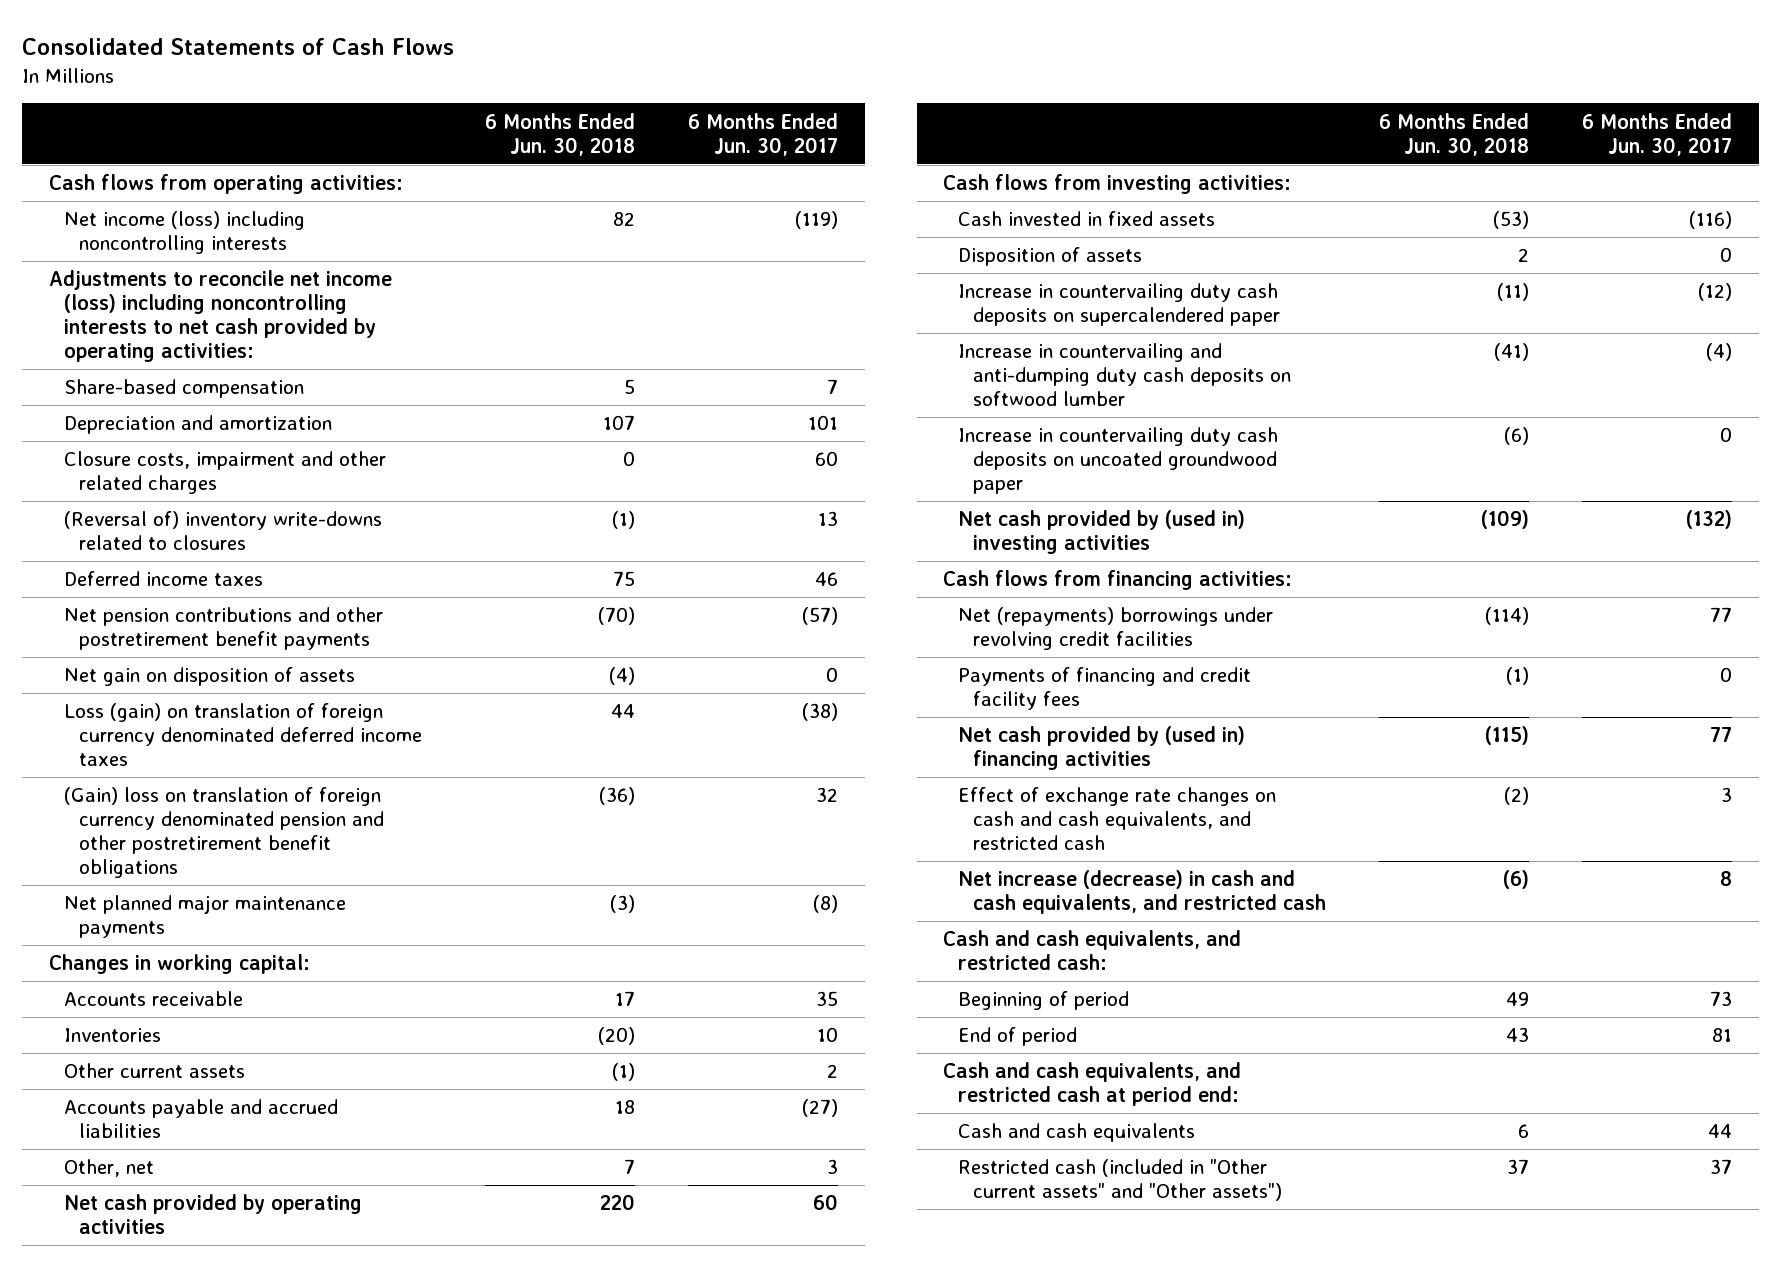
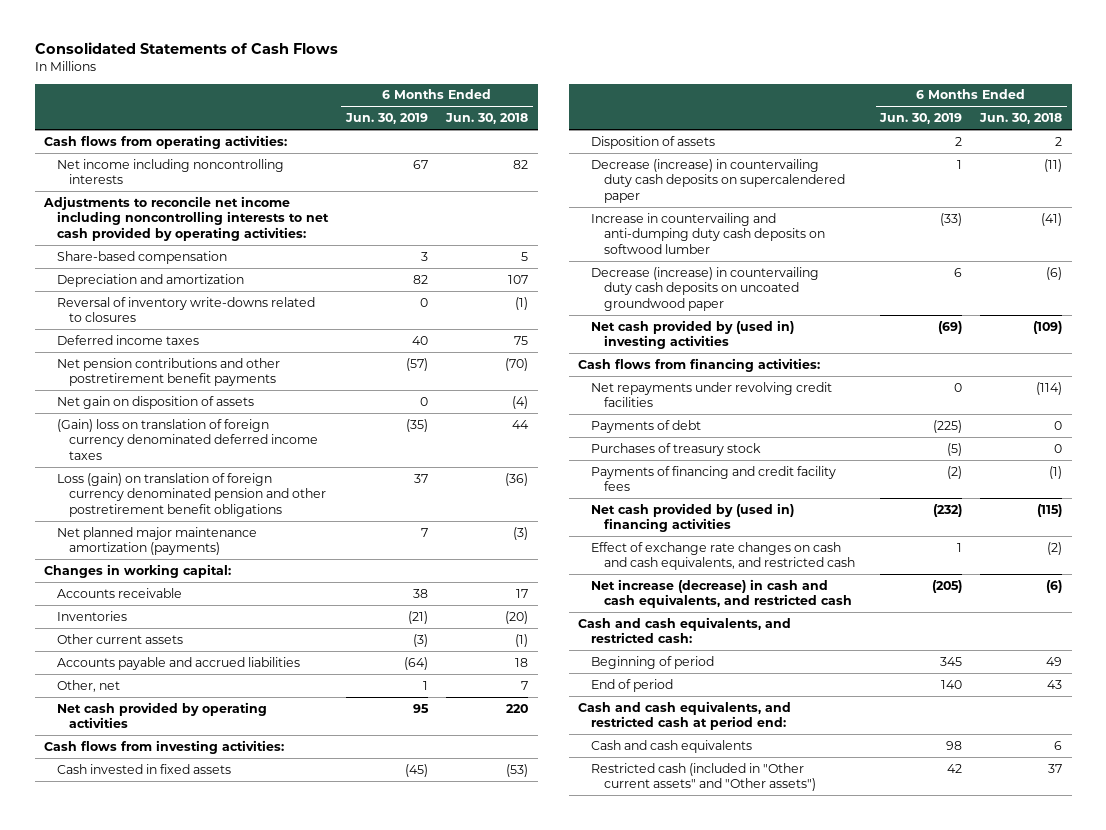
[688,112,839,156] 6 Months Ended Jun. 30, 2017 -> none
none -> [345,113,429,125] Jun. 30, 2019
[63,211,305,255] Net income (loss) including noncontrolling interests -> [56,158,284,185] Net income including noncontrolling interests
[48,270,392,363] Adjustments to reconcile net income (loss) including noncontrolling interests to net cash provided by operating activities: -> [42,195,329,242] Adjustments to reconcile net income including noncontrolling interests to net cash provided by operating activities:
[63,451,386,495] Closure costs, impairment and other related charges -> none
[63,511,382,551] (Reversal of) inventory write-downs related to closures -> [56,296,315,323] Reversal of inventory write-downs related to closures
[63,703,422,767] Loss (gain) on translation of foreign currency denominated deferred income taxes -> [56,418,319,461] (Gain) loss on translation of foreign currency denominated deferred income taxes
[63,787,384,879] (Gain) loss on translation of foreign currency denominated pension and other postretirement benefit obligations -> [56,472,327,518] Loss (gain) on translation of foreign currency denominated pension and other postretirement benefit obligations
[63,895,346,939] Net planned major maintenance payments -> [56,526,257,556] Net planned major maintenance amortization (payments)
[957,283,1280,327] Increase in countervailing duty cash deposits on supercalendered paper -> [590,158,845,204] Decrease (increase) in countervailing duty cash deposits on supercalendered paper
[957,427,1278,495] Increase in countervailing duty cash deposits on uncoated groundwood paper -> [590,266,819,312] Decrease (increase) in countervailing duty cash deposits on uncoated groundwood paper
[957,607,1273,651] Net (repayments) borrowings under revolving credit facilities -> [590,381,832,408] Net repayments under revolving credit facilities
none -> [590,419,701,433] Payments of debt
none -> [590,442,761,456] Purchases of treasury stock

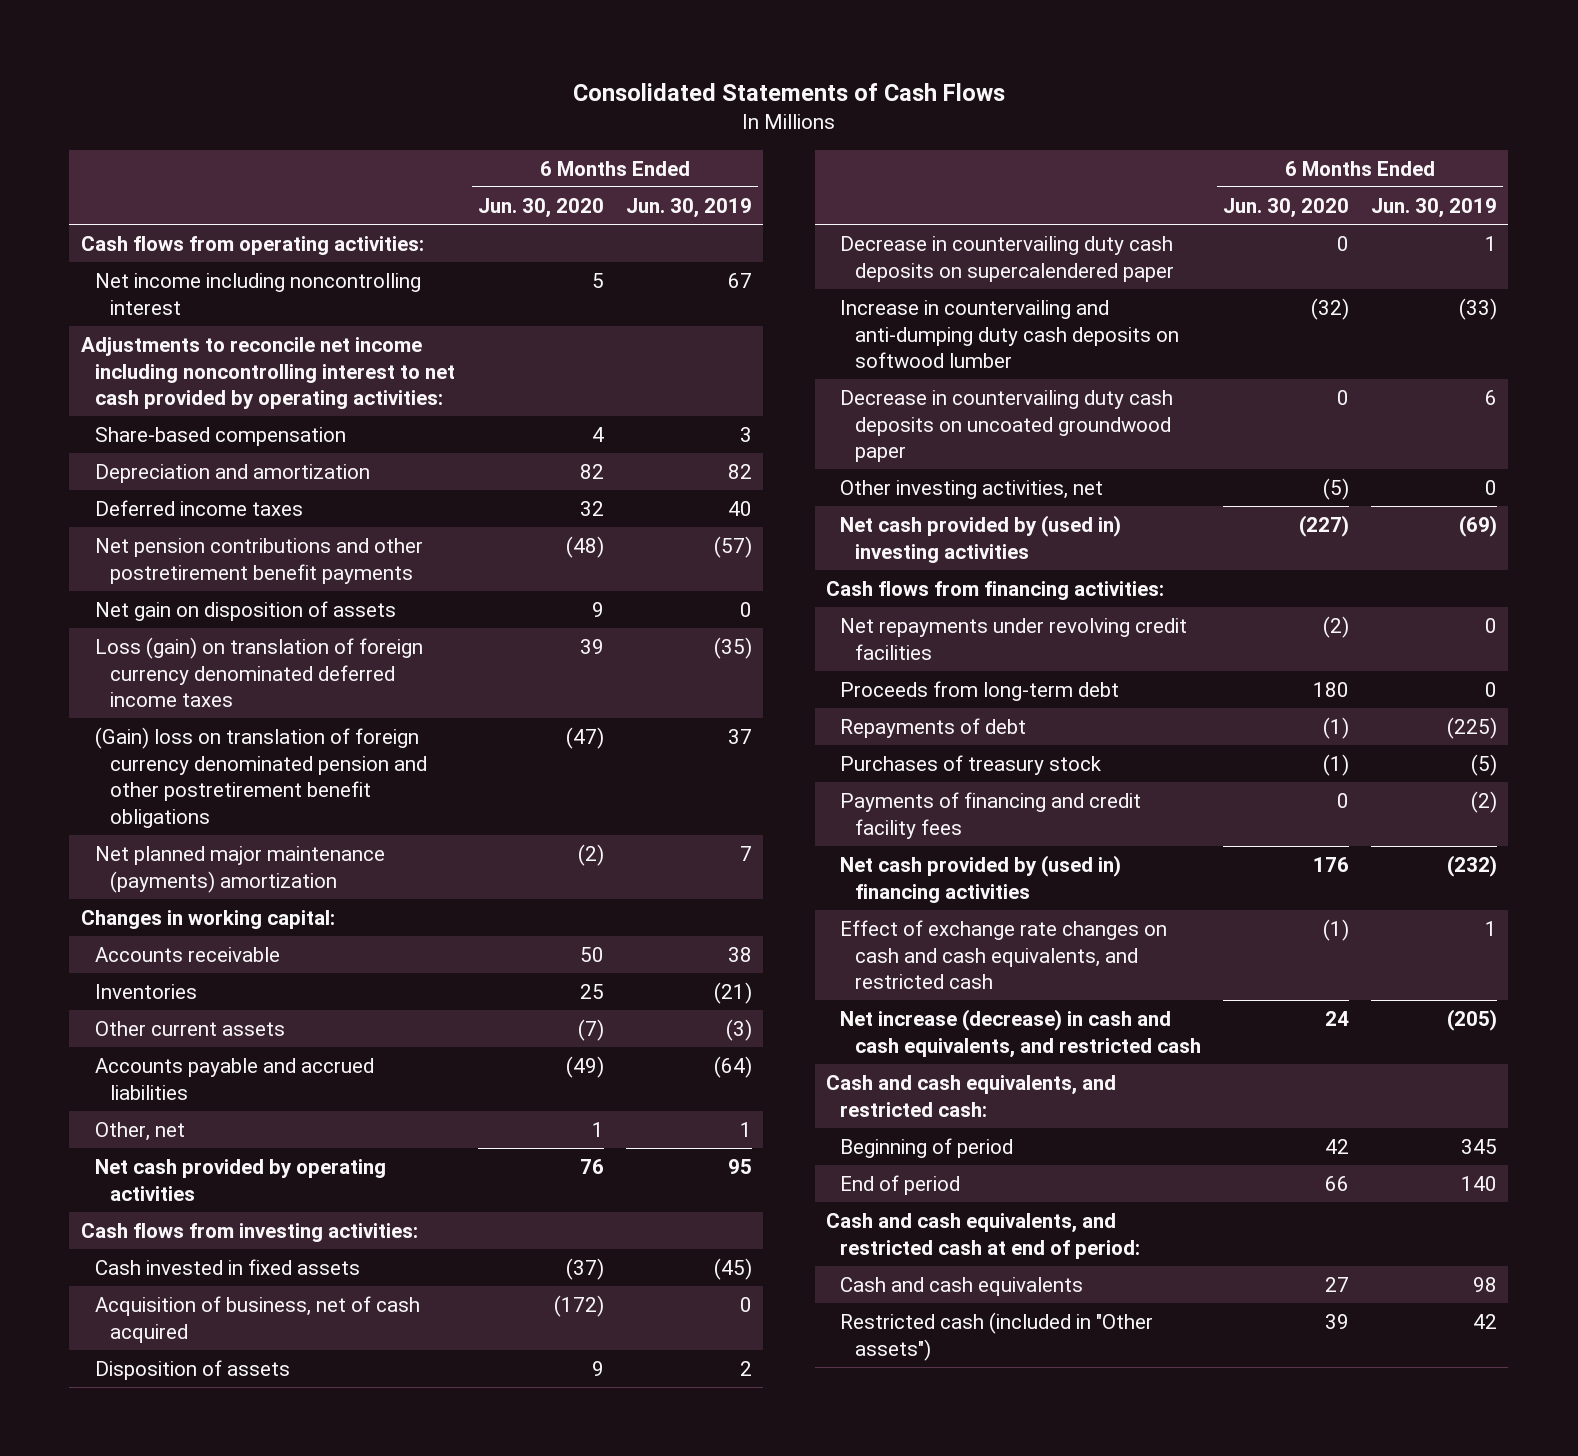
[445,113,529,125] Jun. 30, 2018 -> none
none -> [477,197,604,218] Jun. 30, 2020
[56,158,284,185] Net income including noncontrolling interests -> [95,272,422,315] Net income including noncontrolling interest
[42,195,329,242] Adjustments to reconcile net income including noncontrolling interests to net cash provided by operating activities: -> [80,336,456,410] Adjustments to reconcile net income including noncontrolling interest to net cash provided by operating activities:
[56,296,315,323] Reversal of inventory write-downs related to closures -> none
[56,418,319,461] (Gain) loss on translation of foreign currency denominated deferred income taxes -> [95,636,424,708] Loss (gain) on translation of foreign currency denominated deferred income taxes
[56,472,327,518] Loss (gain) on translation of foreign currency denominated pension and other postretirement benefit obligations -> [95,726,427,828] (Gain) loss on translation of foreign currency denominated pension and other postretirement benefit obligations
[56,526,257,556] Net planned major maintenance amortization (payments) -> [95,845,386,893] Net planned major maintenance (payments) amortization
none -> [95,1295,421,1343] Acquisition of business, net of cash acquired
[590,158,845,204] Decrease (increase) in countervailing duty cash deposits on supercalendered paper -> [840,235,1174,282] Decrease in countervailing duty cash deposits on supercalendered paper
[590,266,819,312] Decrease (increase) in countervailing duty cash deposits on uncoated groundwood paper -> [840,389,1174,463] Decrease in countervailing duty cash deposits on uncoated groundwood paper
none -> [840,479,1104,499] Other investing activities, net
none -> [840,680,1120,701] Proceeds from long-term debt
[590,419,701,433] Payments of debt -> [840,717,1027,738] Repayments of debt
[578,700,792,731] Cash and cash equivalents, and restricted cash at period end: -> [825,1212,1141,1259] Cash and cash equivalents, and restricted cash at end of period:
[590,762,816,792] Restricted cash (included in "Other current assets" and "Other assets") -> [840,1311,1154,1361] Restricted cash (included in "Other assets")

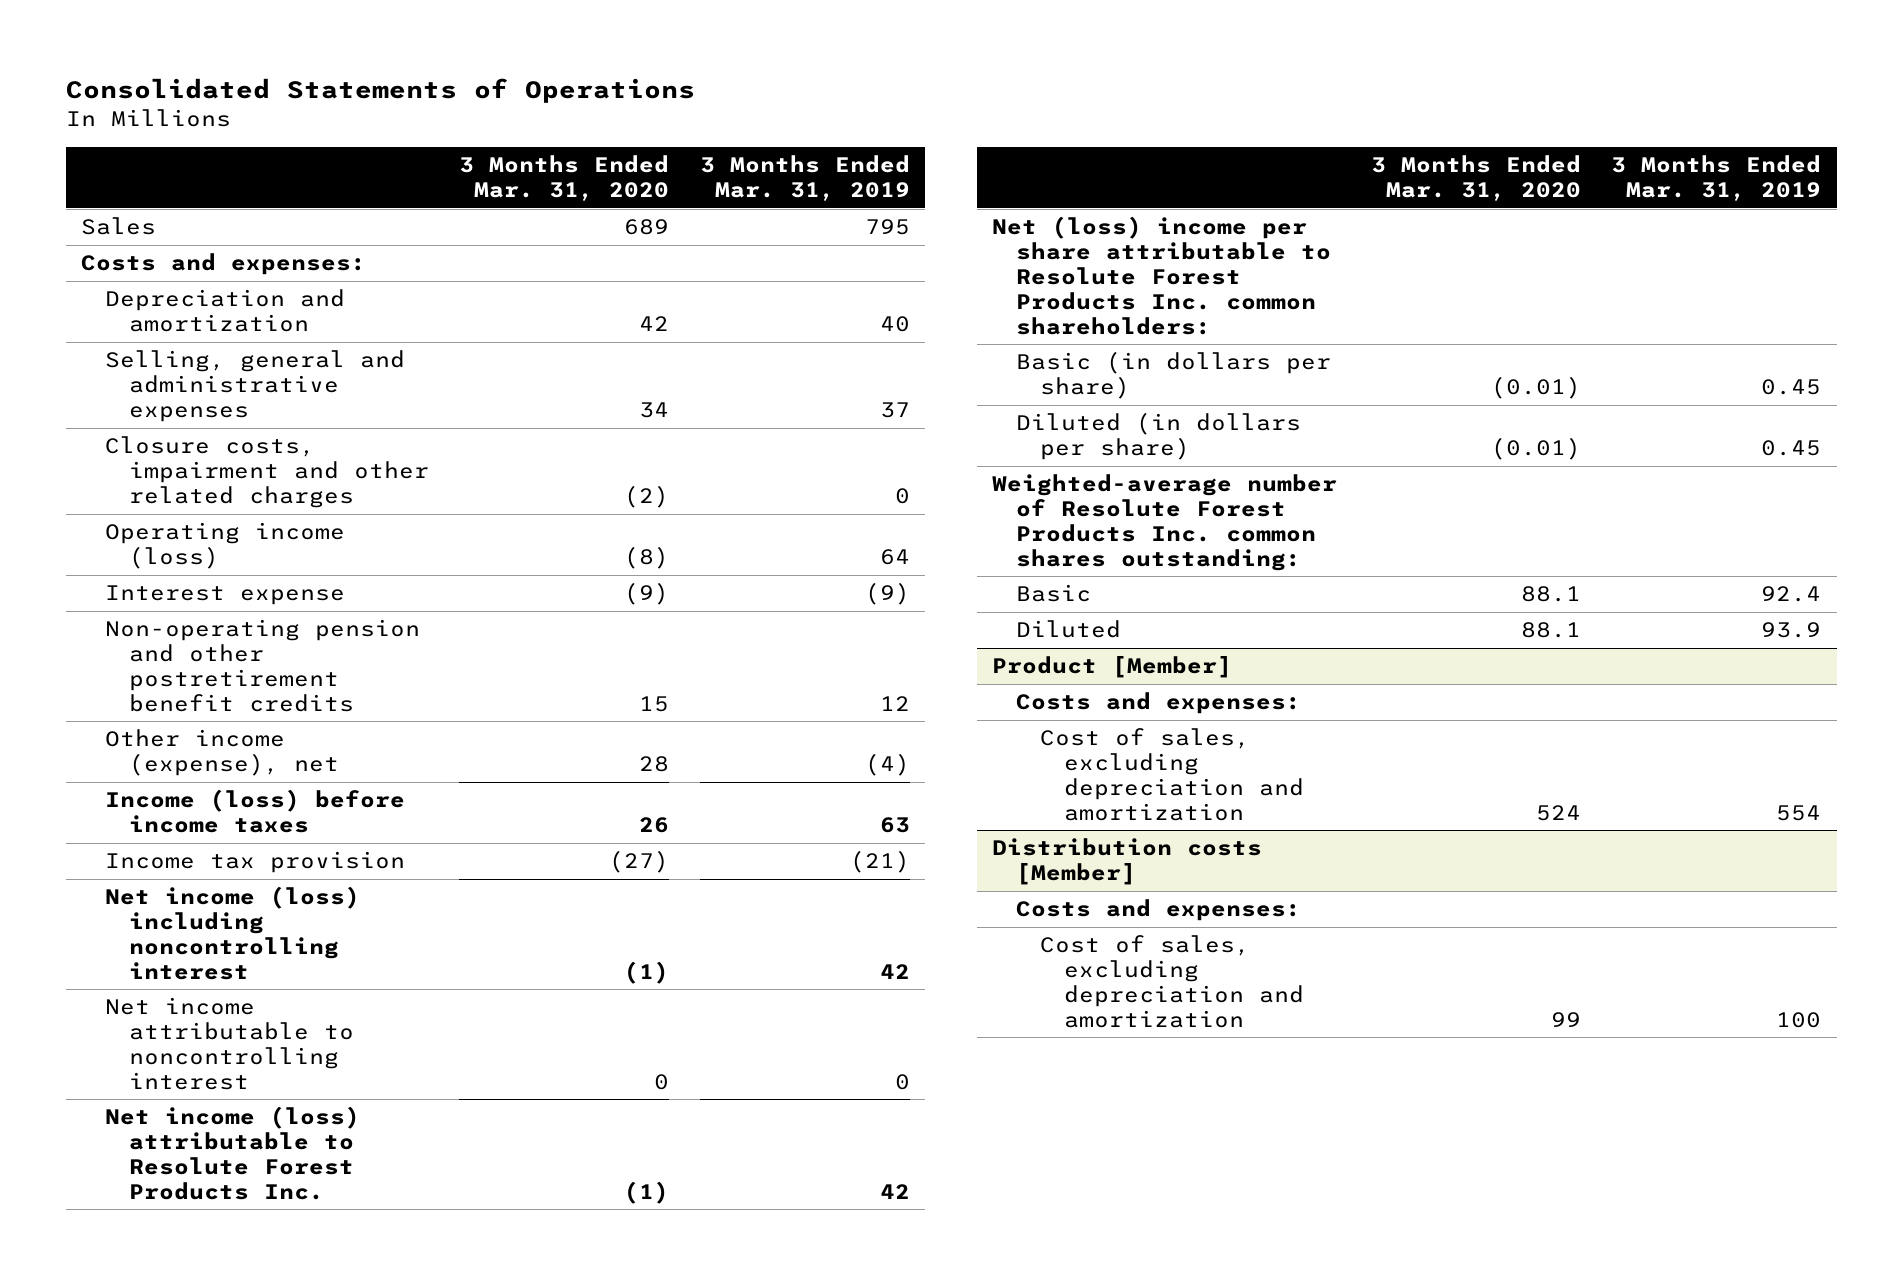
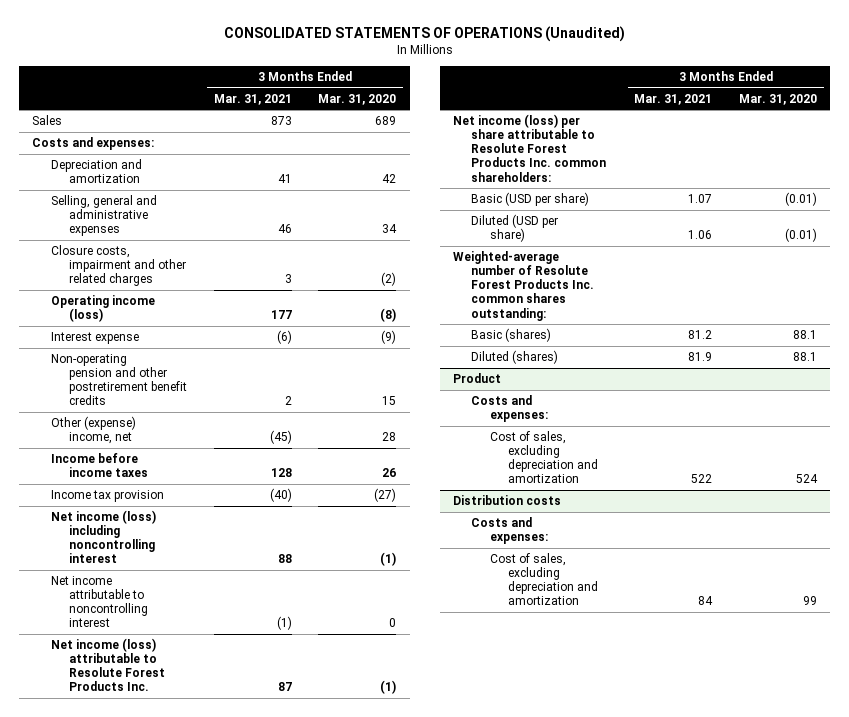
[65,78,695,104] Consolidated Statements of Operations -> [223,25,625,42] CONSOLIDATED STATEMENTS OF OPERATIONS (Unaudited)
[699,155,910,202] 3 Months Ended Mar. 31, 2019 -> none
none -> [213,93,292,105] Mar. 31, 2021
[104,729,339,777] Other income (expense), net -> [50,416,136,445] Other (expense) income, net
[104,789,405,834] Income (loss) before income taxes -> [50,453,149,478] Income before income taxes
[992,216,1332,335] Net (loss) income per share attributable to Resolute Forest Products Inc. common shareholders: -> [453,114,607,182] Net income (loss) per share attributable to Resolute Forest Products Inc. common shareholders:
[1016,351,1332,400] Basic (in dollars per share) -> [471,192,590,207] Basic (USD per share)
[1016,412,1302,461] Diluted (in dollars per share) -> [471,214,559,243] Diluted (USD per share)
[1016,584,1092,603] Basic -> [471,328,552,343] Basic (shares)
[1016,620,1122,639] Diluted -> [471,350,559,365] Diluted (shares)
[992,656,1233,679] Product [Member] -> [453,373,502,384] Product
[992,838,1263,886] Distribution costs [Member] -> [453,495,562,506] Distribution costs

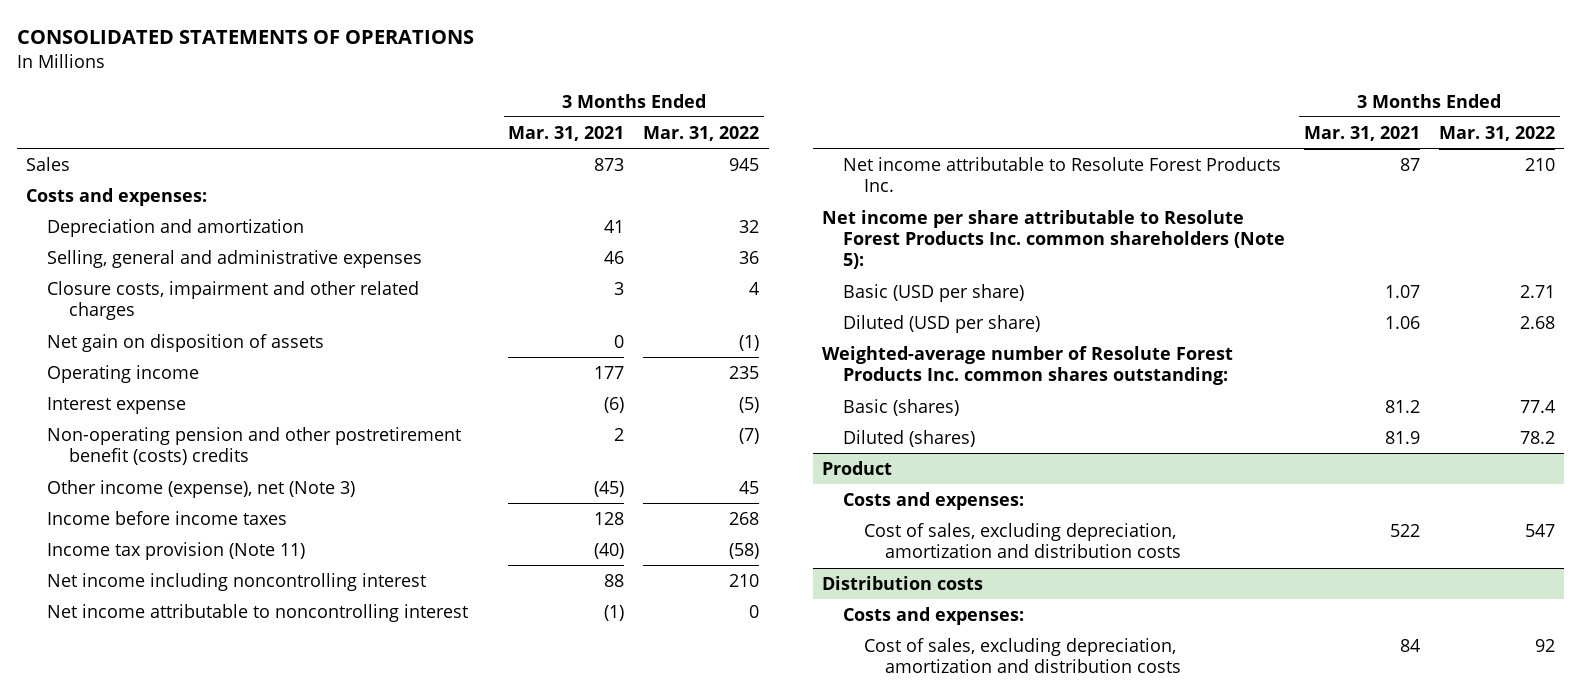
[223,25,625,42] CONSOLIDATED STATEMENTS OF OPERATIONS (Unaudited) -> [16,30,474,45] CONSOLIDATED STATEMENTS OF OPERATIONS
[318,93,397,105] Mar. 31, 2020 -> none
none -> [643,125,760,141] Mar. 31, 2022
none -> [47,333,325,352] Net gain on disposition of assets
[50,295,155,323] Operating income (loss) -> [47,364,200,383] Operating income
[50,354,188,406] Non-operating pension and other postretirement benefit credits -> [47,426,462,466] Non-operating pension and other postretirement benefit (costs) credits
[50,416,136,445] Other (expense) income, net -> [47,479,356,498] Other income (expense), net (Note 3)
[50,490,164,503] Income tax provision -> [47,541,306,560] Income tax provision (Note 11)
[50,510,156,564] Net income (loss) including noncontrolling interest -> [47,572,427,591] Net income including noncontrolling interest
[50,638,166,692] Net income (loss) attributable to Resolute Forest Products Inc. -> [843,156,1282,193] Net income attributable to Resolute Forest Products Inc.
[453,114,607,182] Net income (loss) per share attributable to Resolute Forest Products Inc. common shareholders: -> [822,209,1286,270] Net income per share attributable to Resolute Forest Products Inc. common shareholders (Note 5):
[489,431,598,484] Cost of sales, excluding depreciation and amortization -> [864,522,1182,559] Cost of sales, excluding depreciation, amortization and distribution costs
[489,553,598,606] Cost of sales, excluding depreciation and amortization -> [864,637,1182,674] Cost of sales, excluding depreciation, amortization and distribution costs

